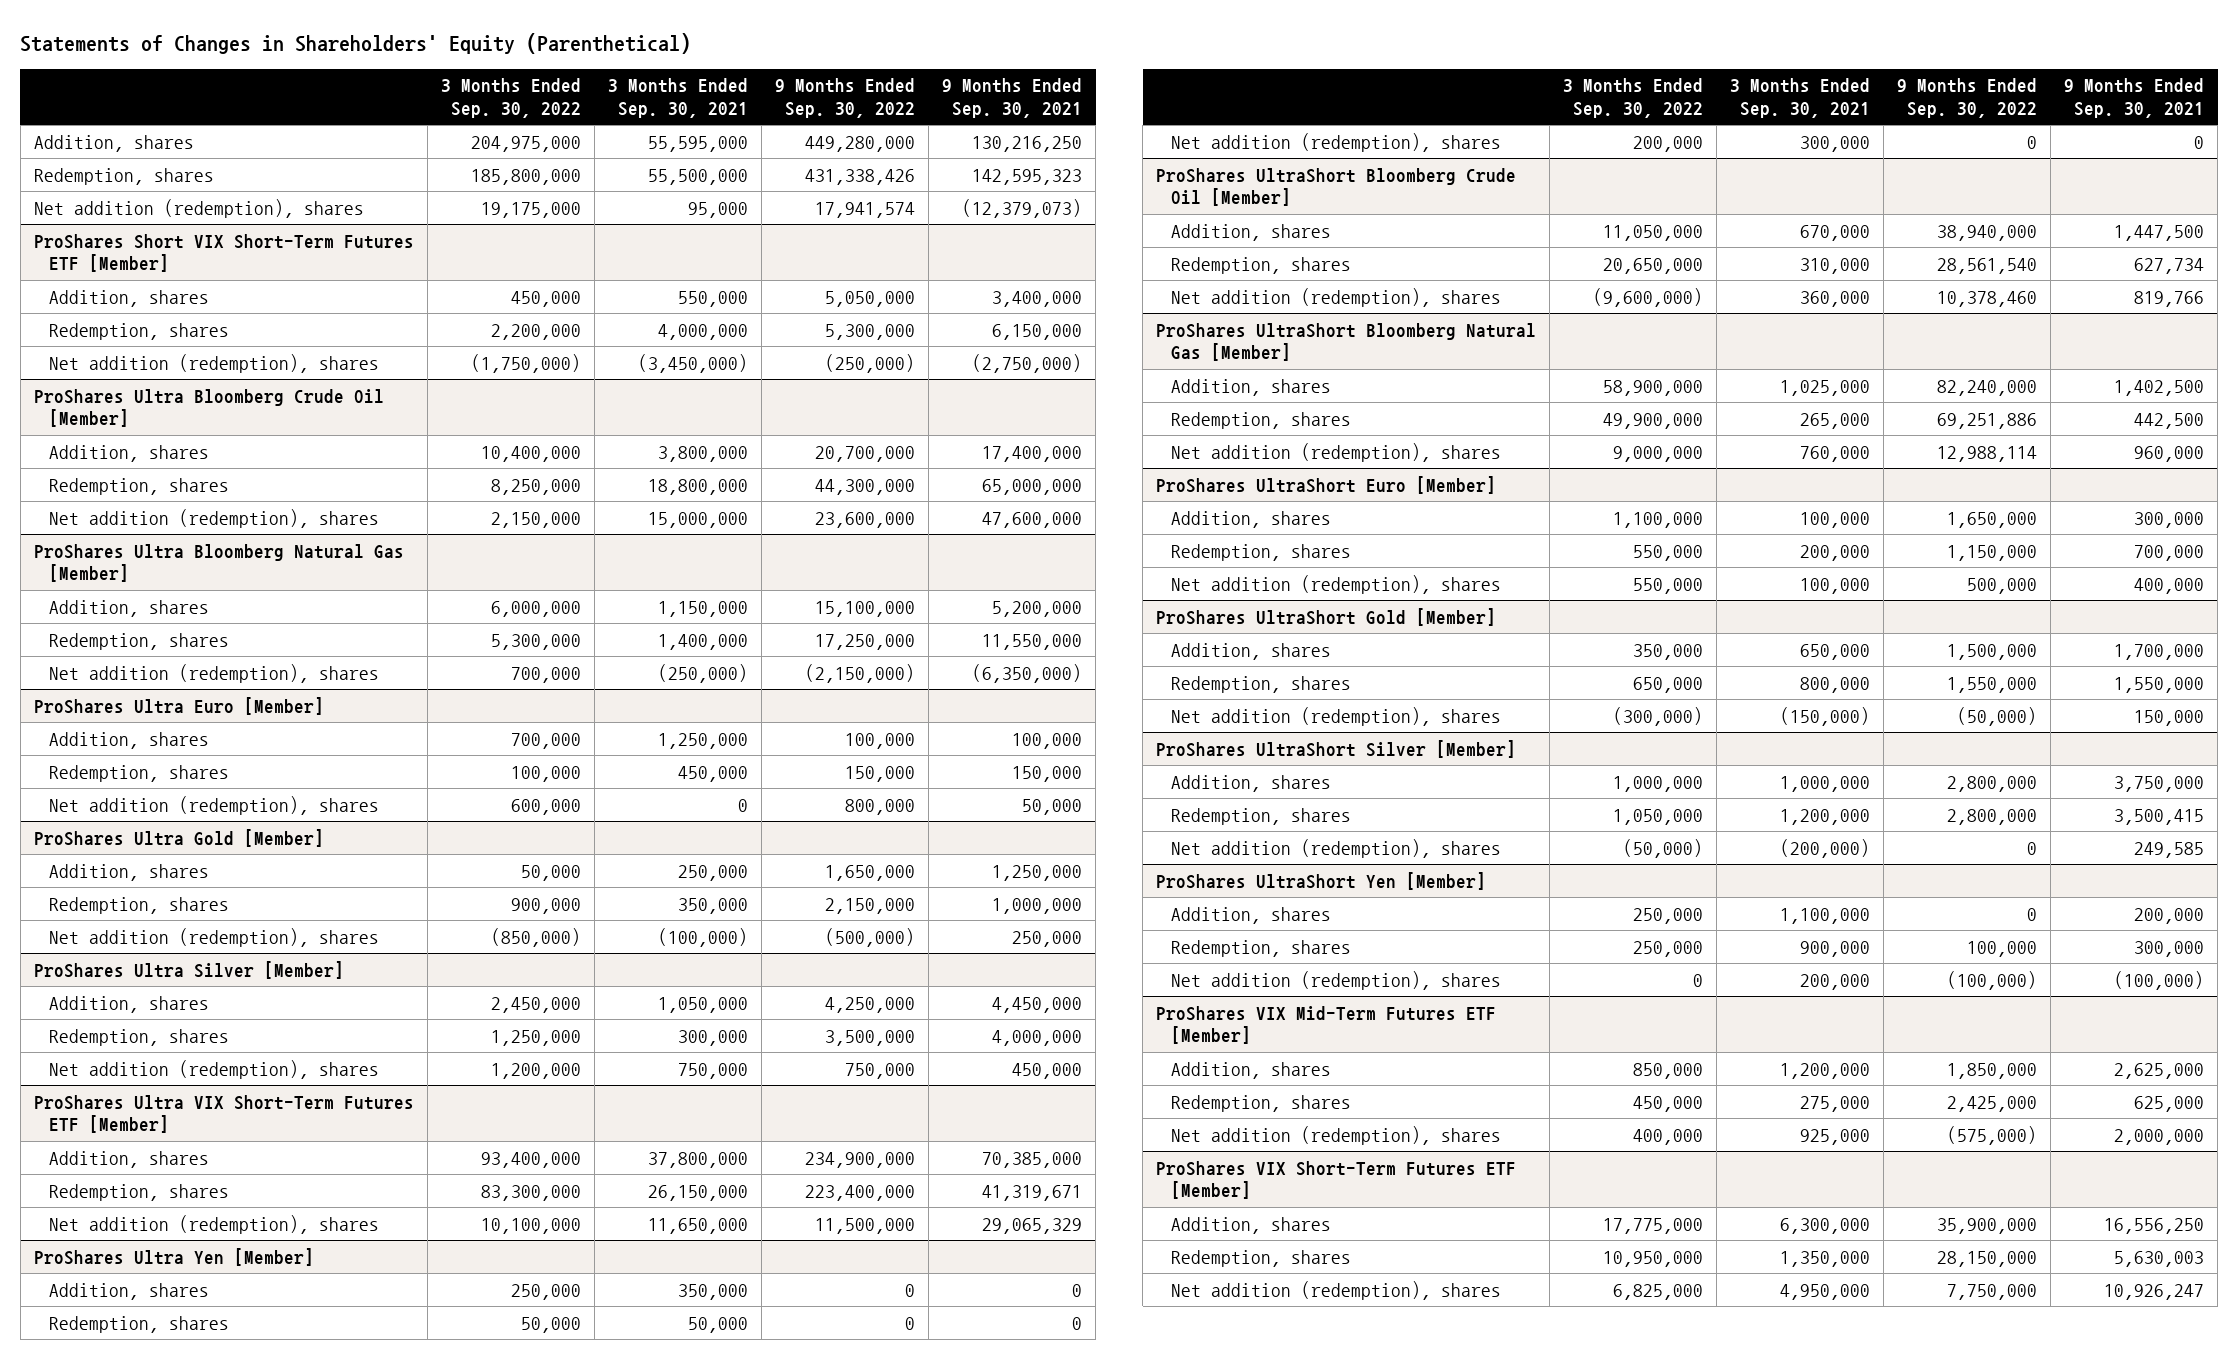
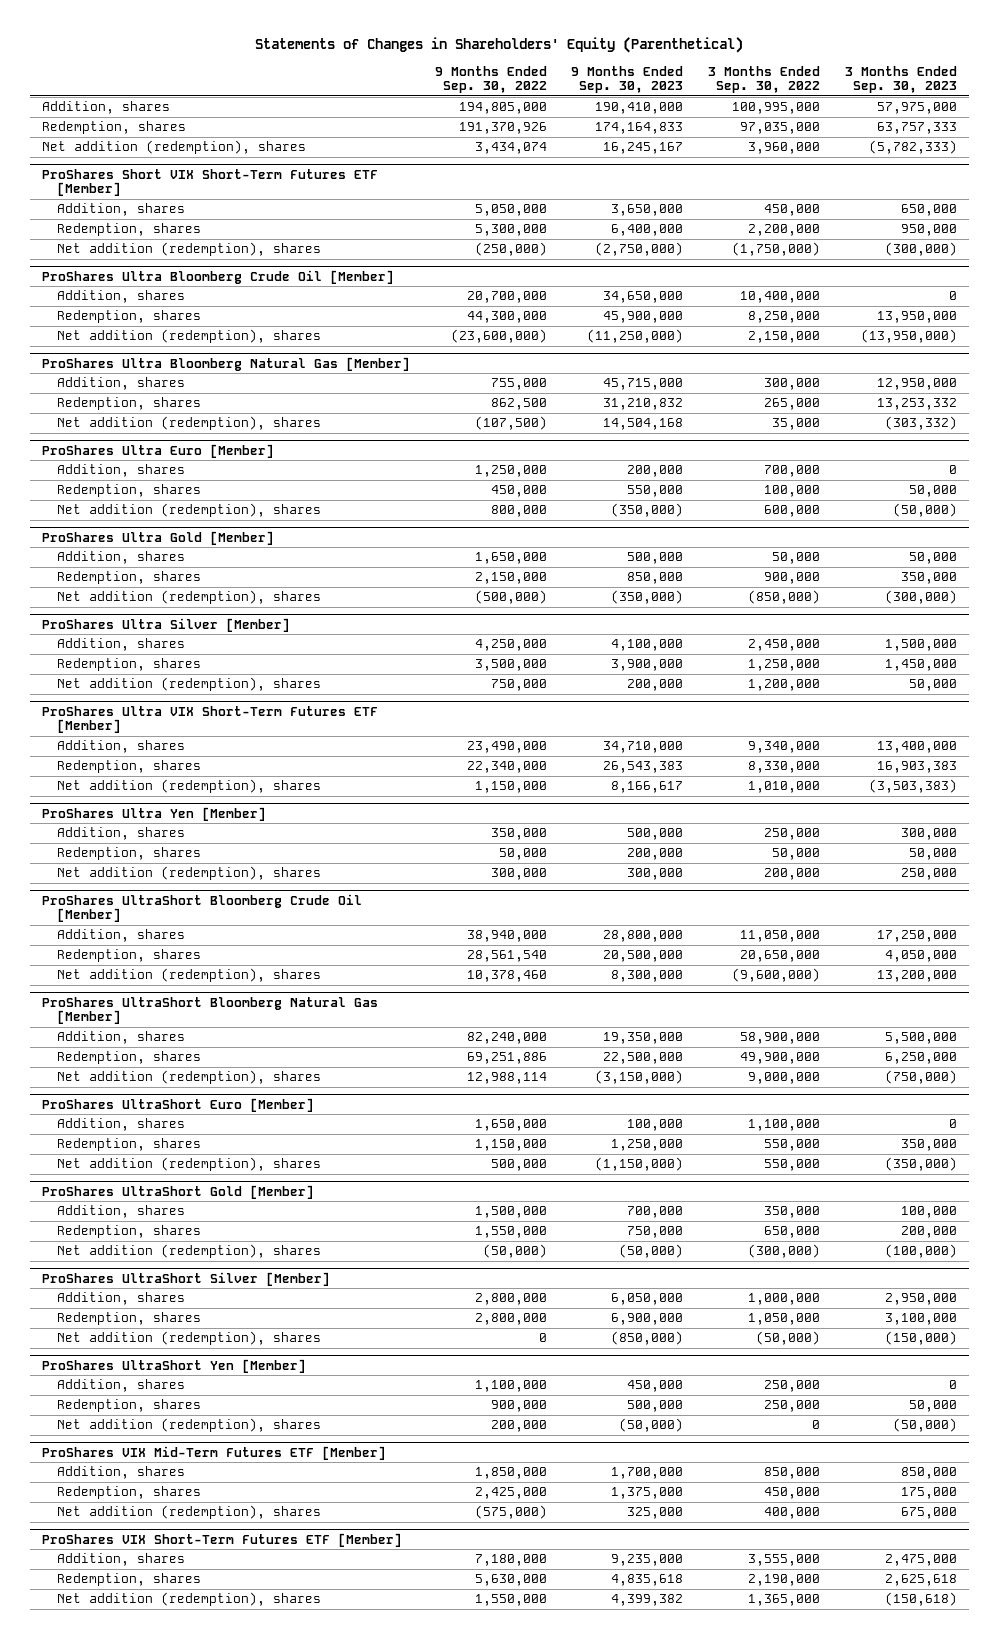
[607,78,748,118] 3 Months Ended Sep. 30, 2021 -> none
[942,78,1083,118] 9 Months Ended Sep. 30, 2021 -> none
none -> [571,65,684,94] 9 Months Ended Sep. 30, 2023
none -> [844,65,957,94] 3 Months Ended Sep. 30, 2023
[470,135,581,152] 204,975,000 -> [732,102,821,115] 100,995,000
[804,135,915,152] 449,280,000 -> [458,102,547,115] 194,805,000
[470,168,581,185] 185,800,000 -> [740,122,821,135] 97,035,000
[804,168,915,185] 431,338,426 -> [458,122,547,135] 191,370,926
[480,201,581,218] 19,175,000 -> [748,142,821,155] 3,960,000
[814,201,915,218] 17,941,574 -> [474,142,547,155] 3,434,074
[814,511,915,528] 23,600,000 -> [450,329,547,344] (23,600,000)
[490,600,581,617] 6,000,000 -> [764,378,821,391] 300,000
[814,600,915,617] 15,100,000 -> [490,378,547,391] 755,000
[490,633,581,650] 5,300,000 -> [764,398,821,411] 265,000
[814,633,915,650] 17,250,000 -> [490,398,547,411] 862,500
[510,666,581,683] 700,000 -> [772,418,821,431] 35,000
[804,663,915,683] (2,150,000) -> [474,416,547,431] (107,500)
[844,732,915,749] 100,000 -> [474,465,547,478] 1,250,000
[844,765,915,782] 150,000 -> [490,485,547,498] 450,000
[480,1151,581,1168] 93,400,000 -> [748,741,821,754] 9,340,000
[804,1151,915,1168] 234,900,000 -> [466,741,547,754] 23,490,000
[480,1184,581,1201] 83,300,000 -> [748,761,821,774] 8,330,000
[804,1184,915,1201] 223,400,000 -> [466,761,547,774] 22,340,000
[480,1217,581,1234] 10,100,000 -> [748,781,821,794] 1,010,000
[814,1217,915,1234] 11,500,000 -> [474,781,547,794] 1,150,000
[904,1283,915,1297] 0 -> [490,828,547,841] 350,000
[904,1316,915,1330] 0 -> [498,848,547,861] 50,000
[2027,135,2038,149] 0 -> [490,868,547,881] 300,000
[2027,907,2038,921] 0 -> [474,1380,547,1393] 1,100,000
[1967,940,2038,957] 100,000 -> [490,1400,547,1413] 900,000
[1947,970,2038,990] (100,000) -> [490,1420,547,1433] 200,000
[1603,1217,1704,1234] 17,775,000 -> [748,1554,821,1567] 3,555,000
[1937,1217,2038,1234] 35,900,000 -> [474,1554,547,1567] 7,180,000
[1603,1250,1704,1267] 10,950,000 -> [748,1574,821,1587] 2,190,000
[1937,1250,2038,1267] 28,150,000 -> [474,1574,547,1587] 5,630,000
[1613,1283,1704,1300] 6,825,000 -> [748,1594,821,1607] 1,365,000
[1947,1283,2038,1300] 7,750,000 -> [474,1594,547,1607] 1,550,000

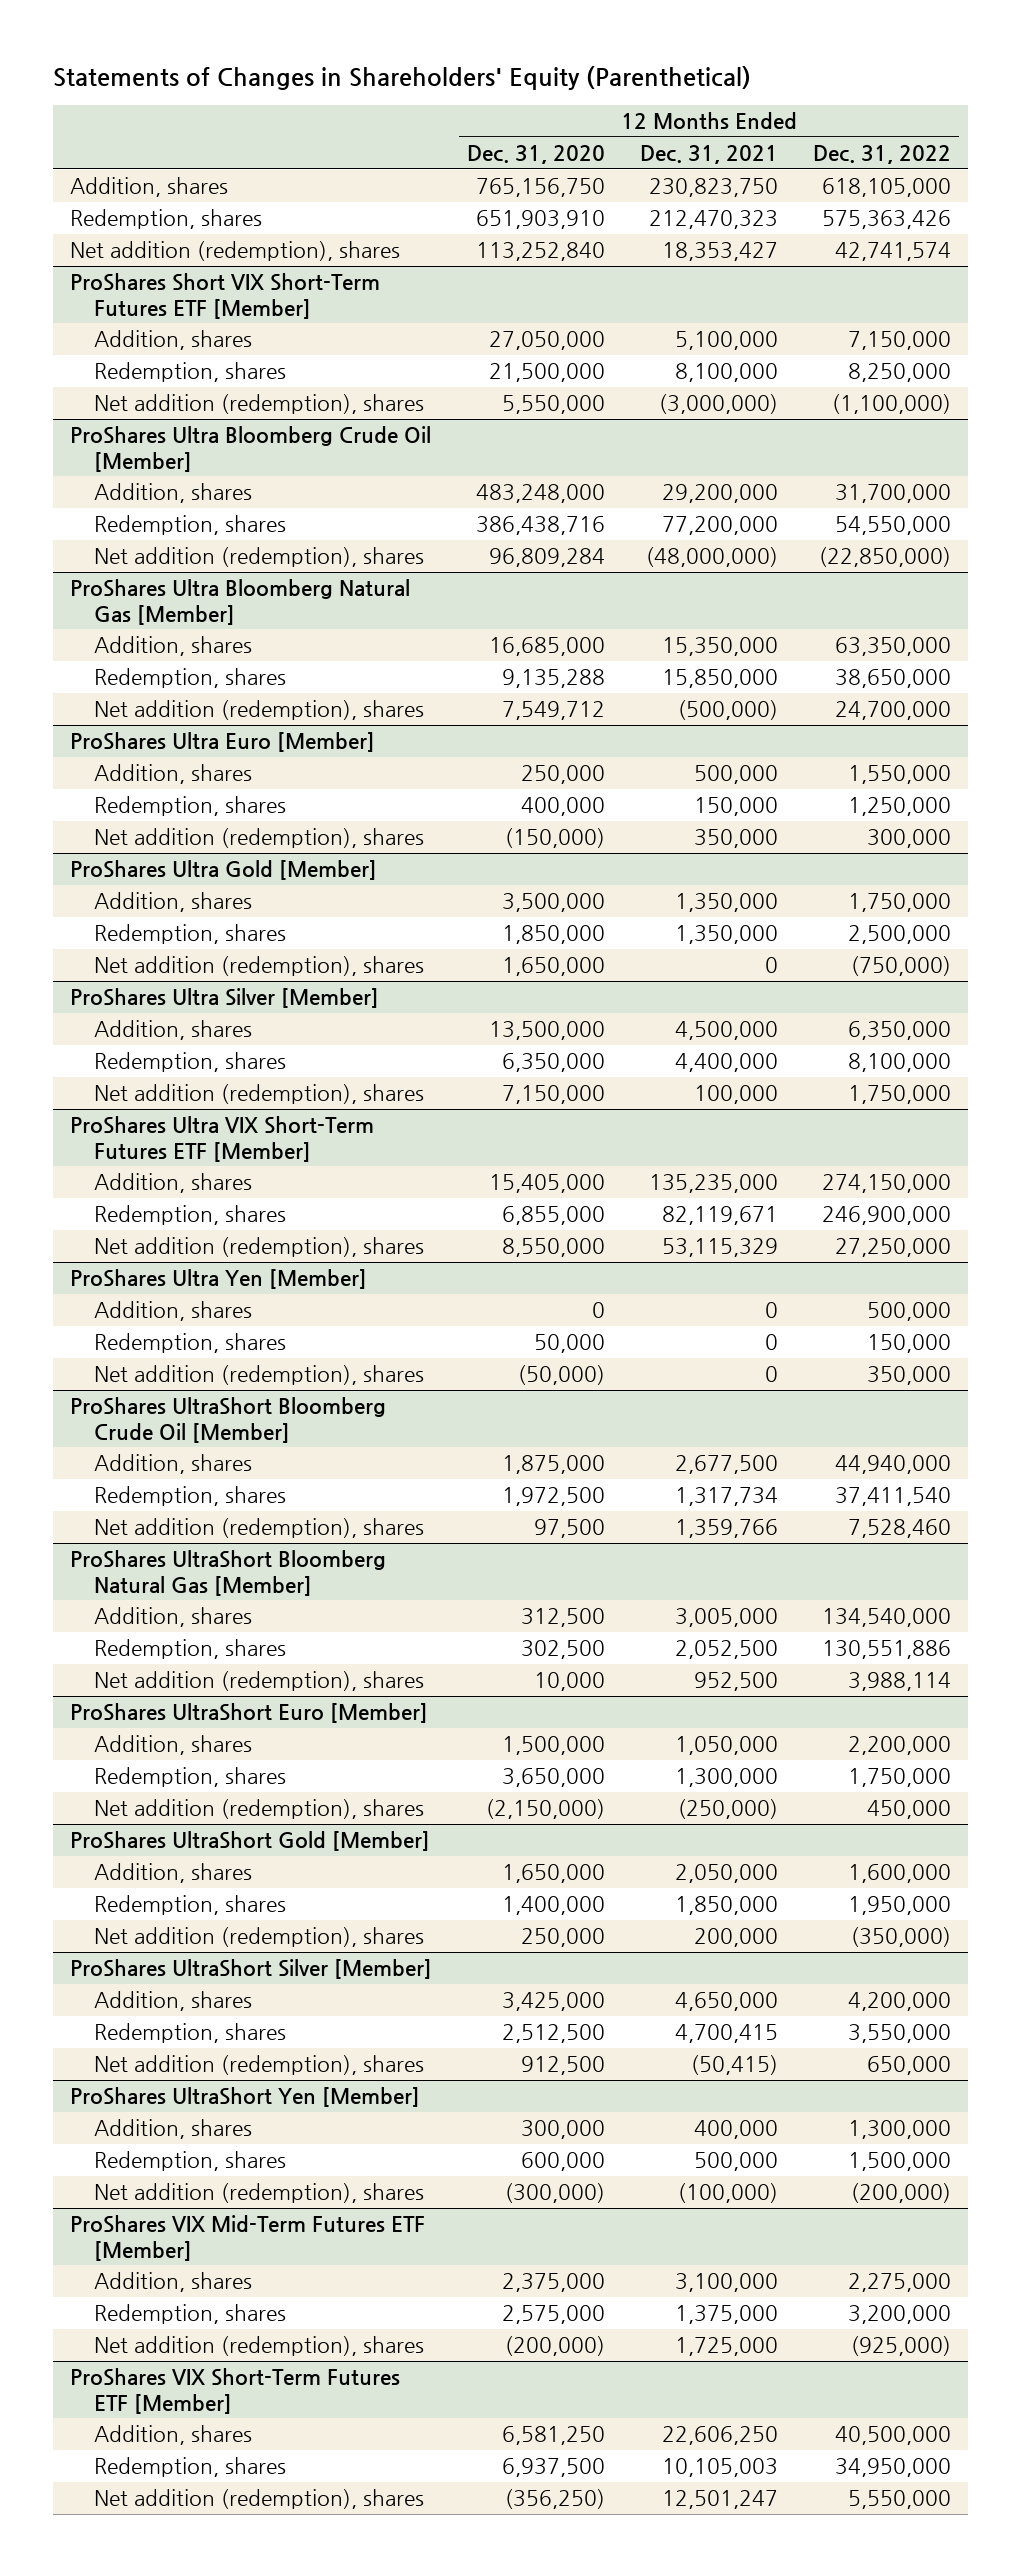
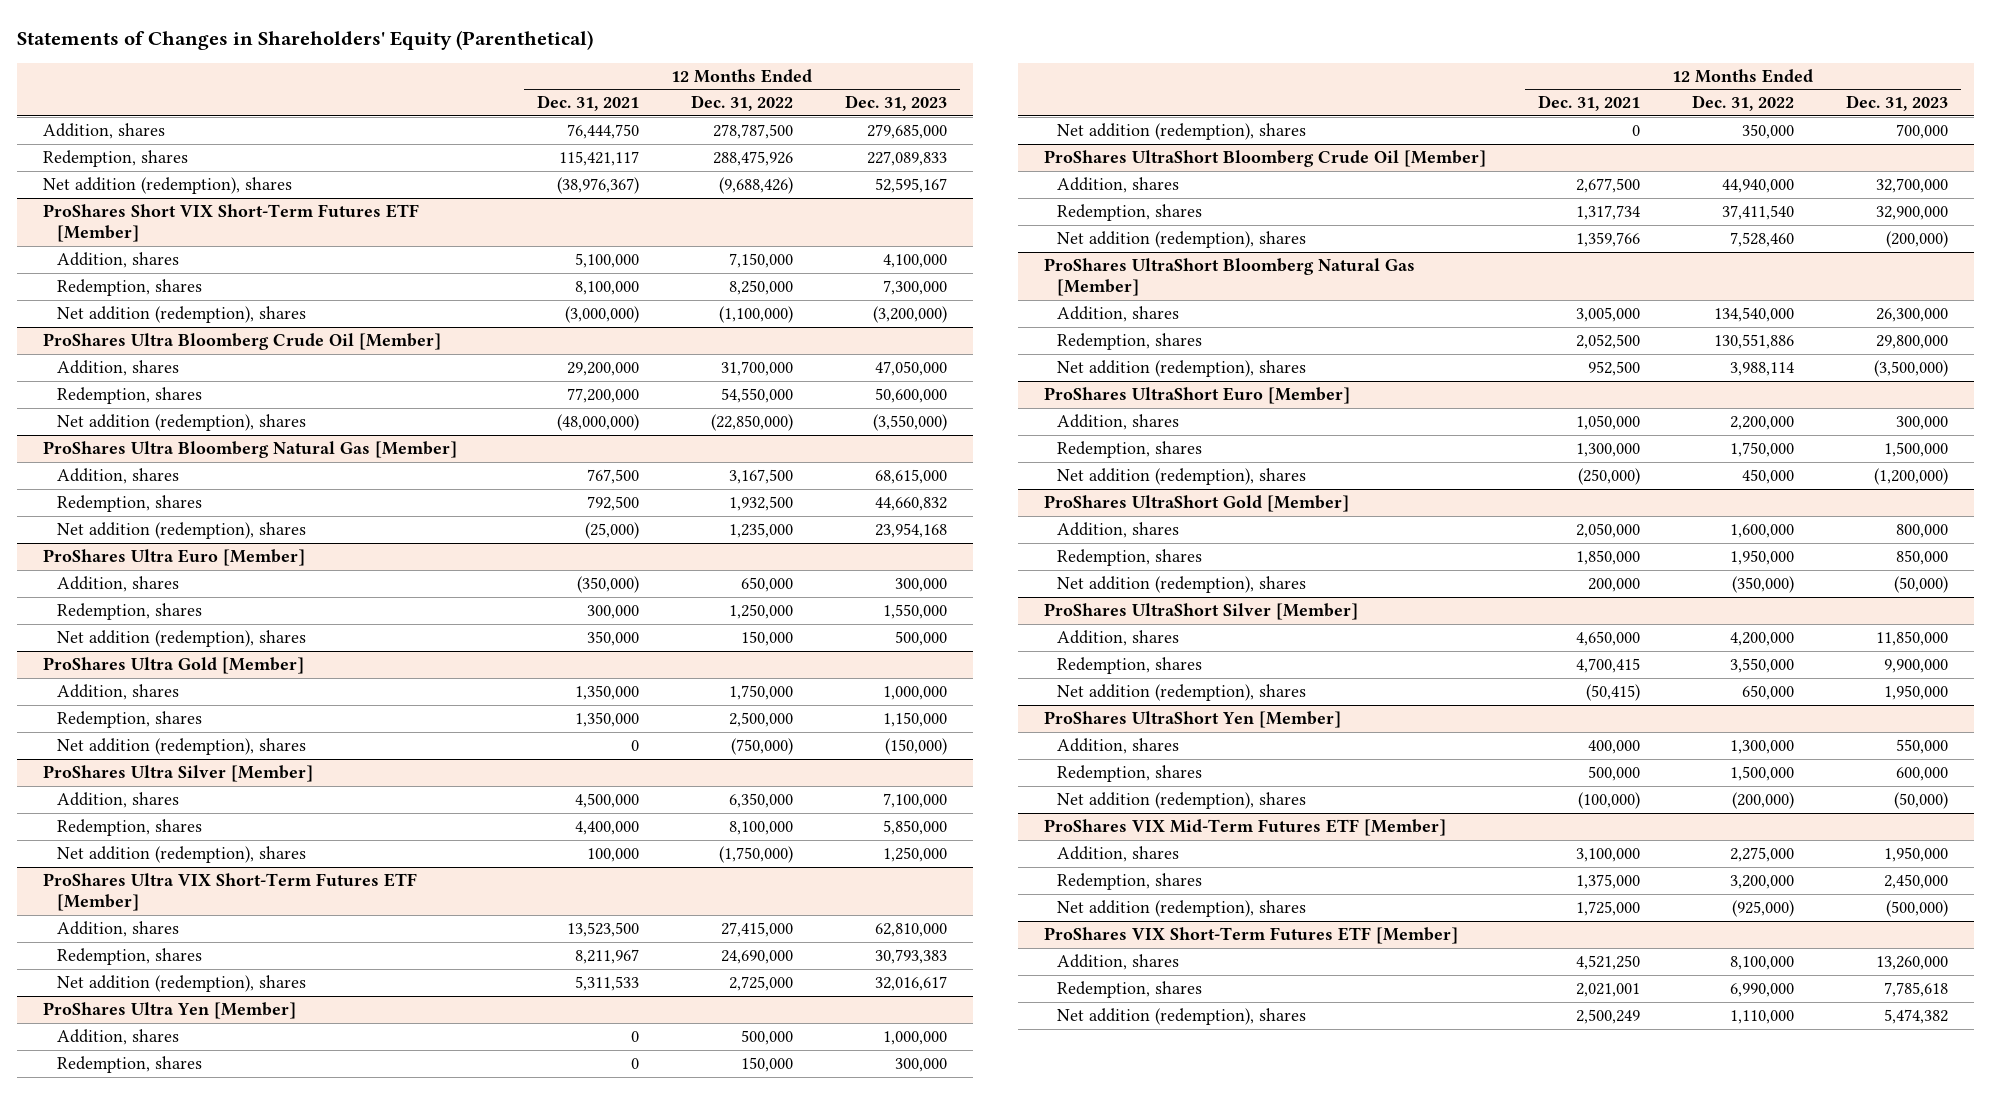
[467,144,606,164] Dec. 31, 2020 -> none
none -> [845,95,948,112] Dec. 31, 2023
[648,178,778,198] 230,823,750 -> [567,124,640,140] 76,444,750
[821,178,951,198] 618,105,000 -> [713,124,794,140] 278,787,500
[648,210,778,230] 212,470,323 -> [559,151,640,167] 115,421,117
[821,210,951,230] 575,363,426 -> [713,151,794,167] 288,475,926
[661,242,778,262] 18,353,427 -> [557,177,640,195] (38,976,367)
[834,242,951,262] 42,741,574 -> [719,177,794,195] (9,688,426)
[661,637,778,657] 15,350,000 -> [587,469,640,485] 767,500
[834,637,951,657] 63,350,000 -> [729,469,794,485] 3,167,500
[661,669,778,689] 15,850,000 -> [587,496,640,512] 792,500
[834,669,951,689] 38,650,000 -> [729,496,794,512] 1,932,500
[677,700,778,721] (500,000) -> [585,522,640,540] (25,000)
[834,701,951,721] 24,700,000 -> [729,523,794,539] 1,235,000
[693,765,778,785] 500,000 -> [577,576,640,594] (350,000)
[847,765,951,785] 1,550,000 -> [741,577,794,593] 650,000
[693,797,778,817] 150,000 -> [587,605,640,620] 300,000
[866,829,951,849] 300,000 -> [741,631,794,647] 150,000
[847,1085,951,1105] 1,750,000 -> [719,846,794,864] (1,750,000)
[648,1174,778,1194] 135,235,000 -> [567,922,640,938] 13,523,500
[821,1174,951,1194] 274,150,000 -> [721,922,794,938] 27,415,000
[661,1206,778,1226] 82,119,671 -> [575,949,640,965] 8,211,967
[821,1206,951,1226] 246,900,000 -> [721,950,794,965] 24,690,000
[661,1238,778,1258] 53,115,329 -> [575,976,640,992] 5,311,533
[834,1238,951,1258] 27,250,000 -> [729,976,794,992] 2,725,000
[661,2426,778,2446] 22,606,250 -> [1575,955,1640,971] 4,521,250
[834,2426,951,2446] 40,500,000 -> [1729,956,1794,971] 8,100,000
[661,2458,778,2478] 10,105,003 -> [1575,983,1640,998] 2,021,001
[834,2458,951,2478] 34,950,000 -> [1729,983,1794,998] 6,990,000
[661,2490,778,2510] 12,501,247 -> [1575,1009,1640,1025] 2,500,249
[847,2490,951,2510] 5,550,000 -> [1729,1010,1794,1025] 1,110,000

